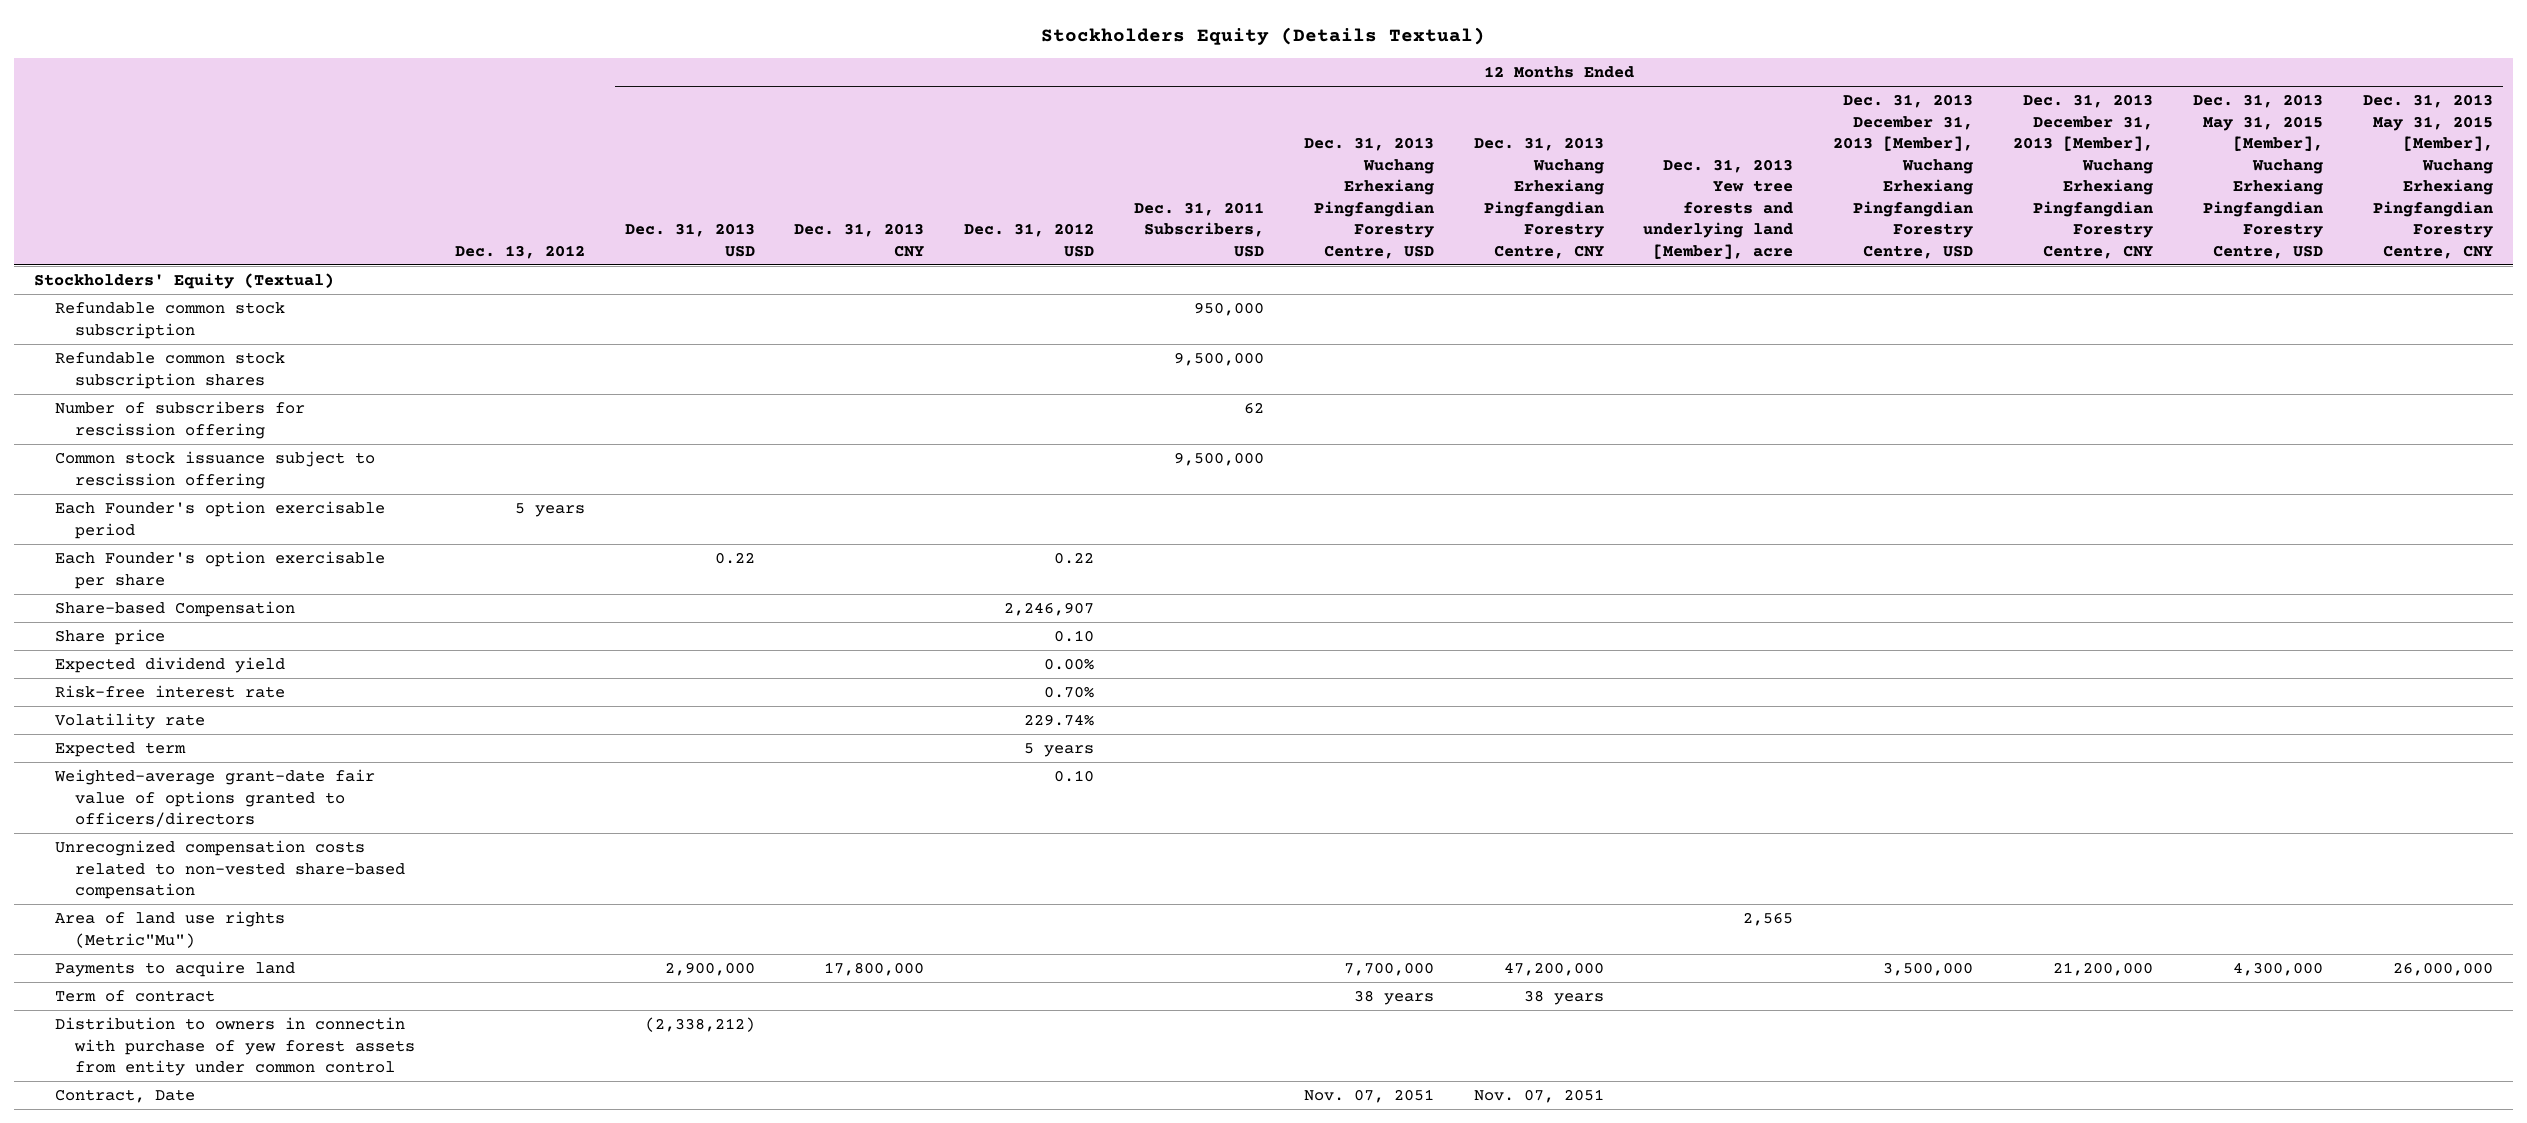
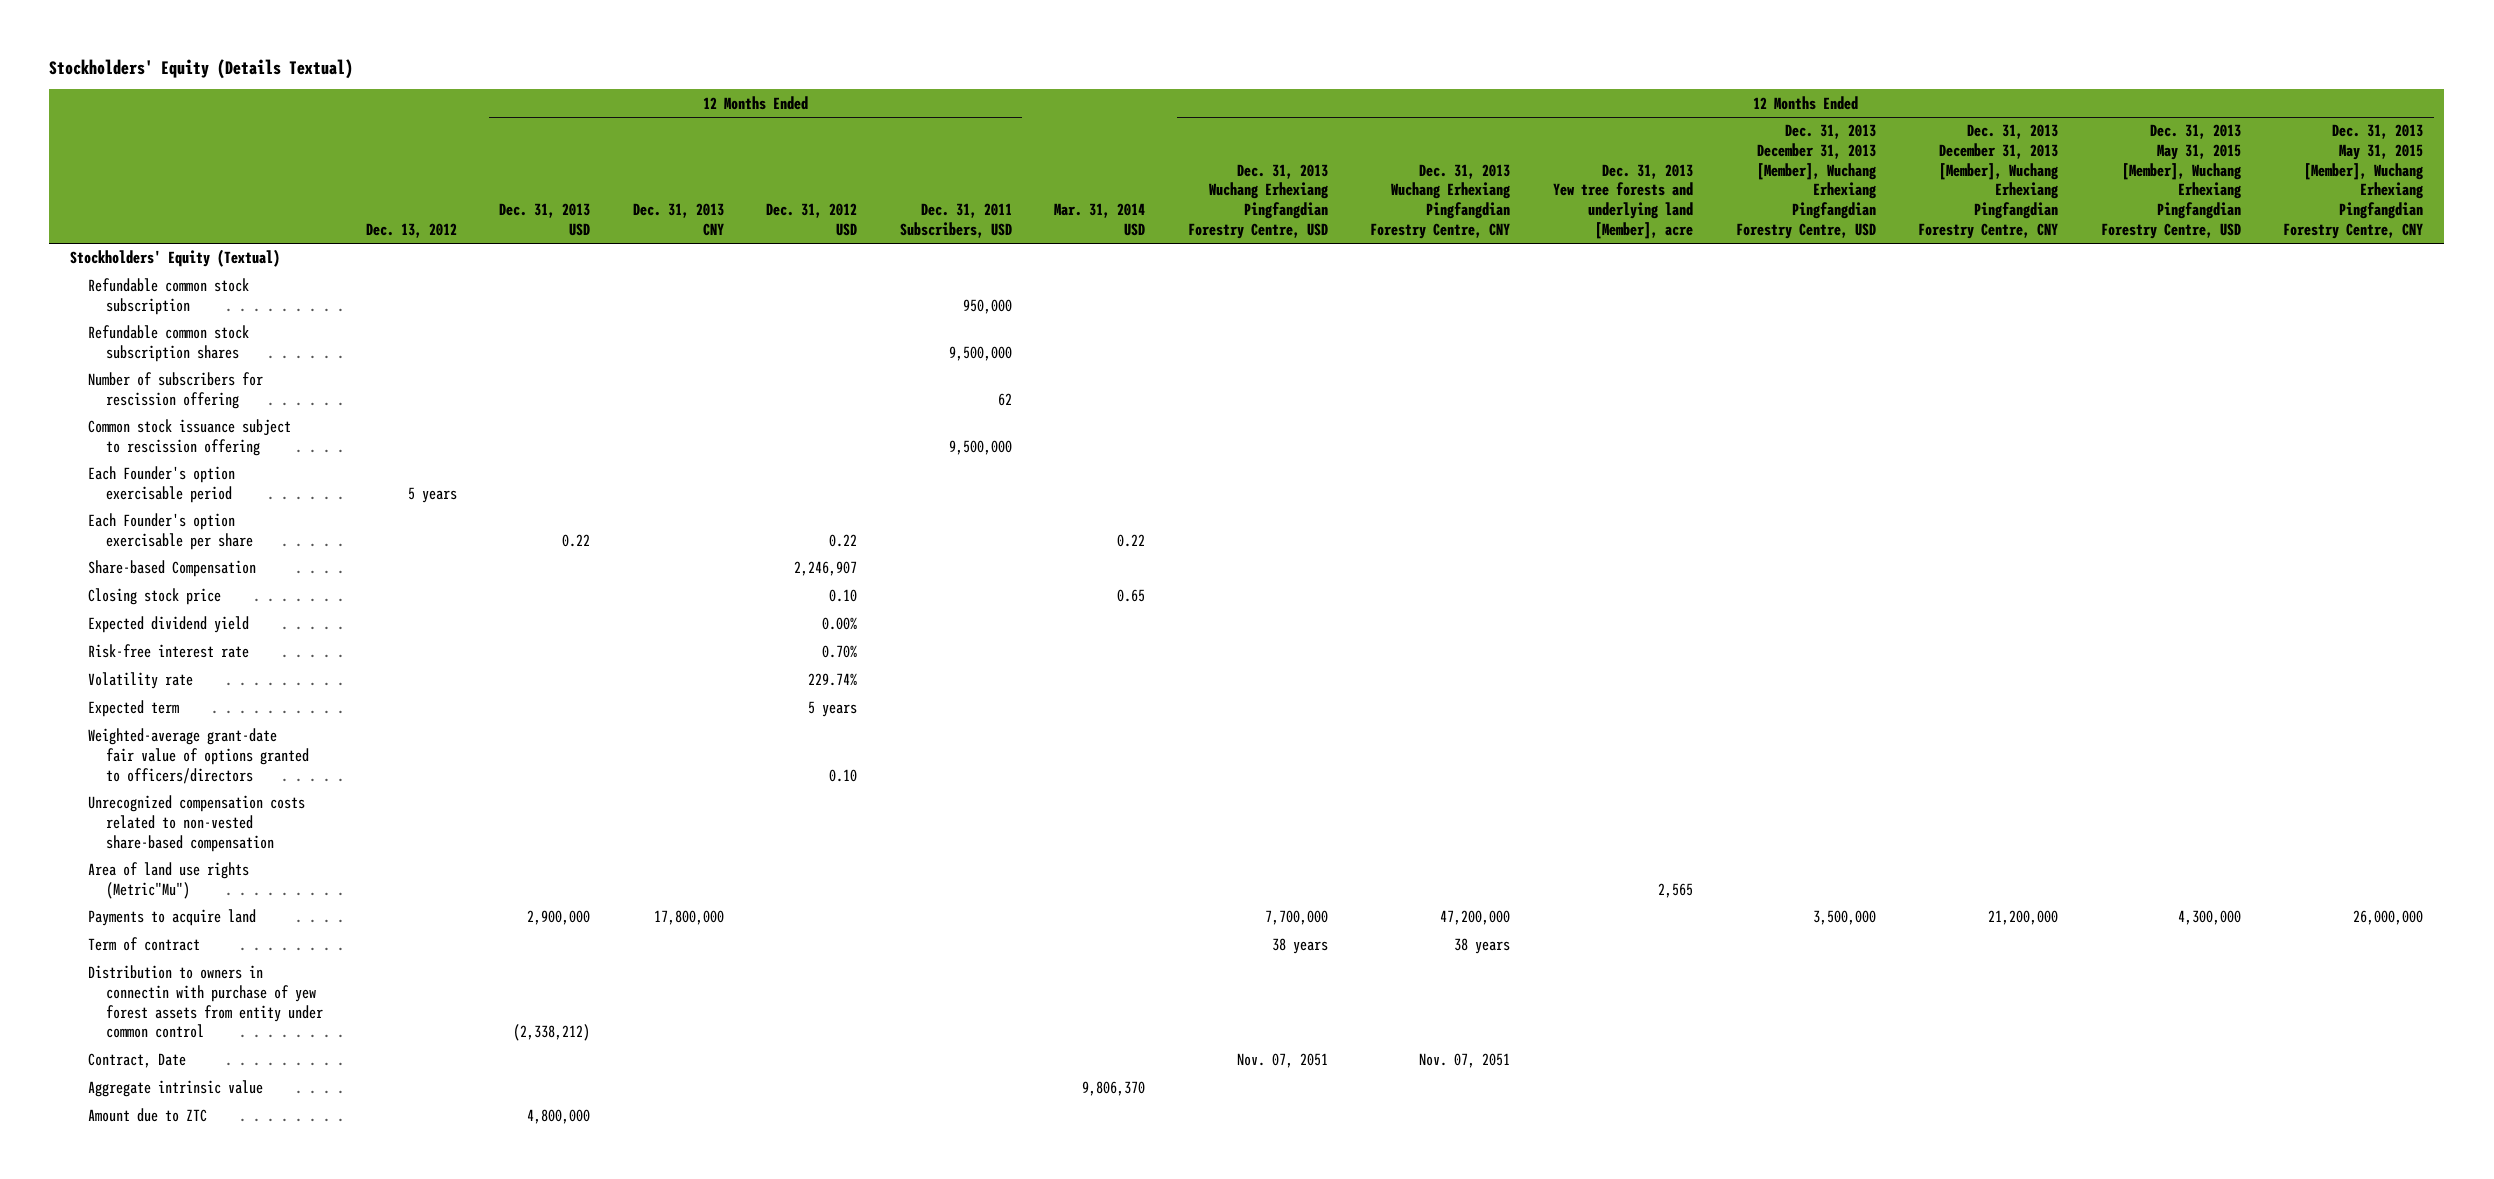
[1041,26,1486,45] Stockholders Equity (Details Textual) -> [49,58,354,79] Stockholders' Equity (Details Textual)
none -> [1054,203,1146,236] Mar. 31, 2014 USD
[54,629,165,646] Share price -> [88,588,222,606] Closing stock price
none -> [88,1080,264,1098] Aggregate intrinsic value
none -> [88,1108,208,1123] Amount due to ZTC

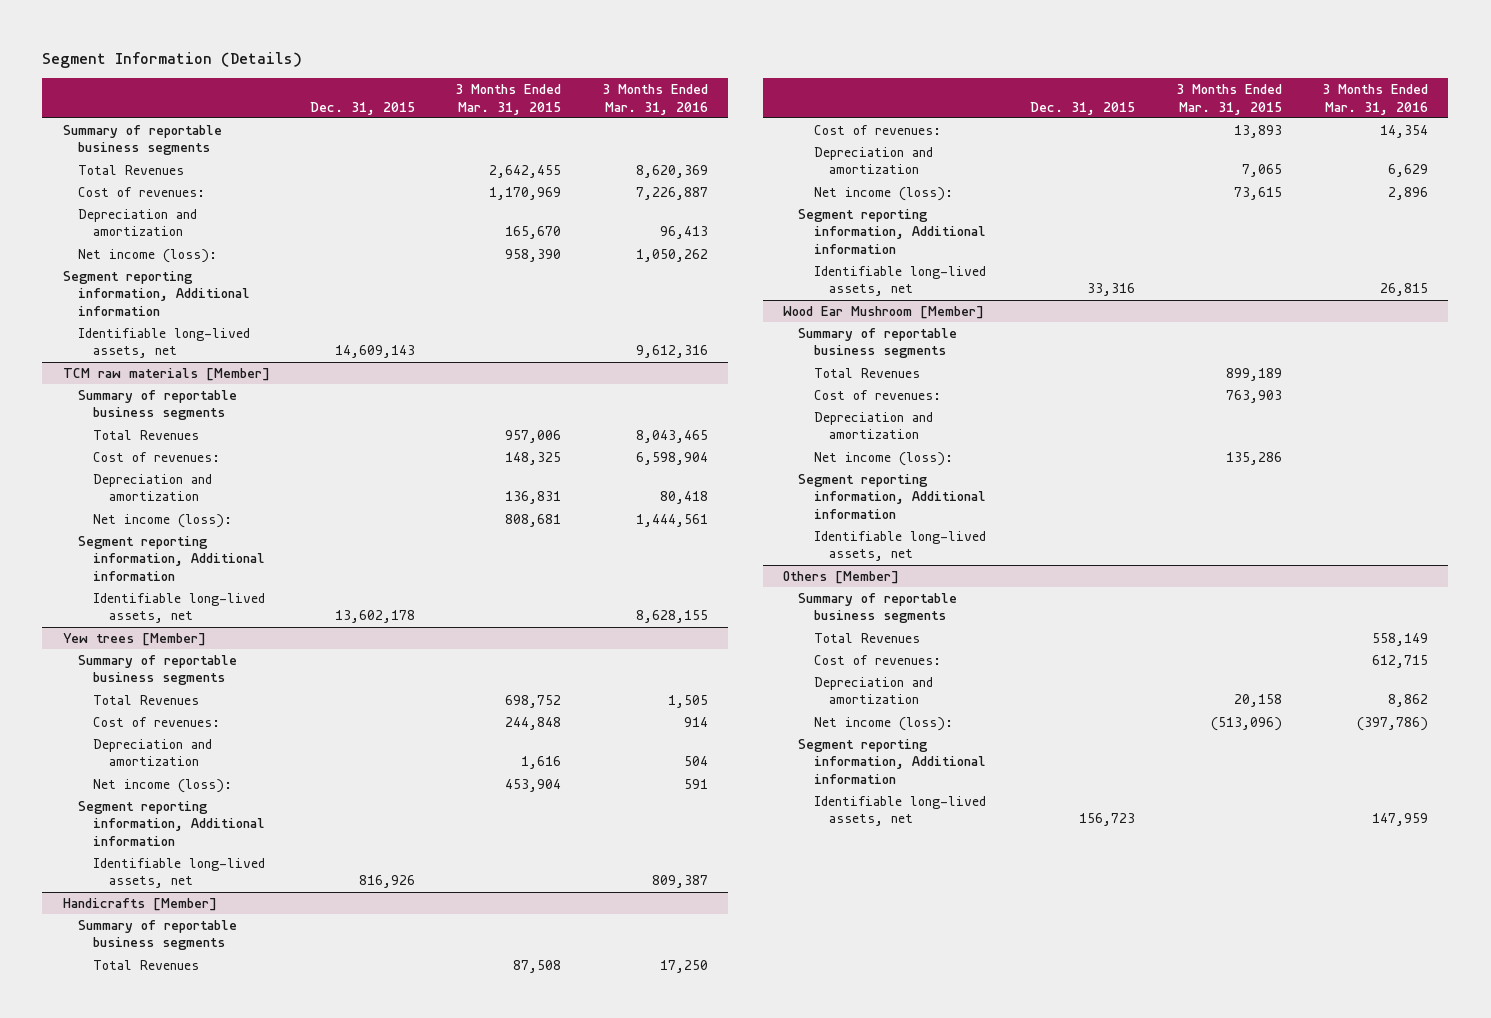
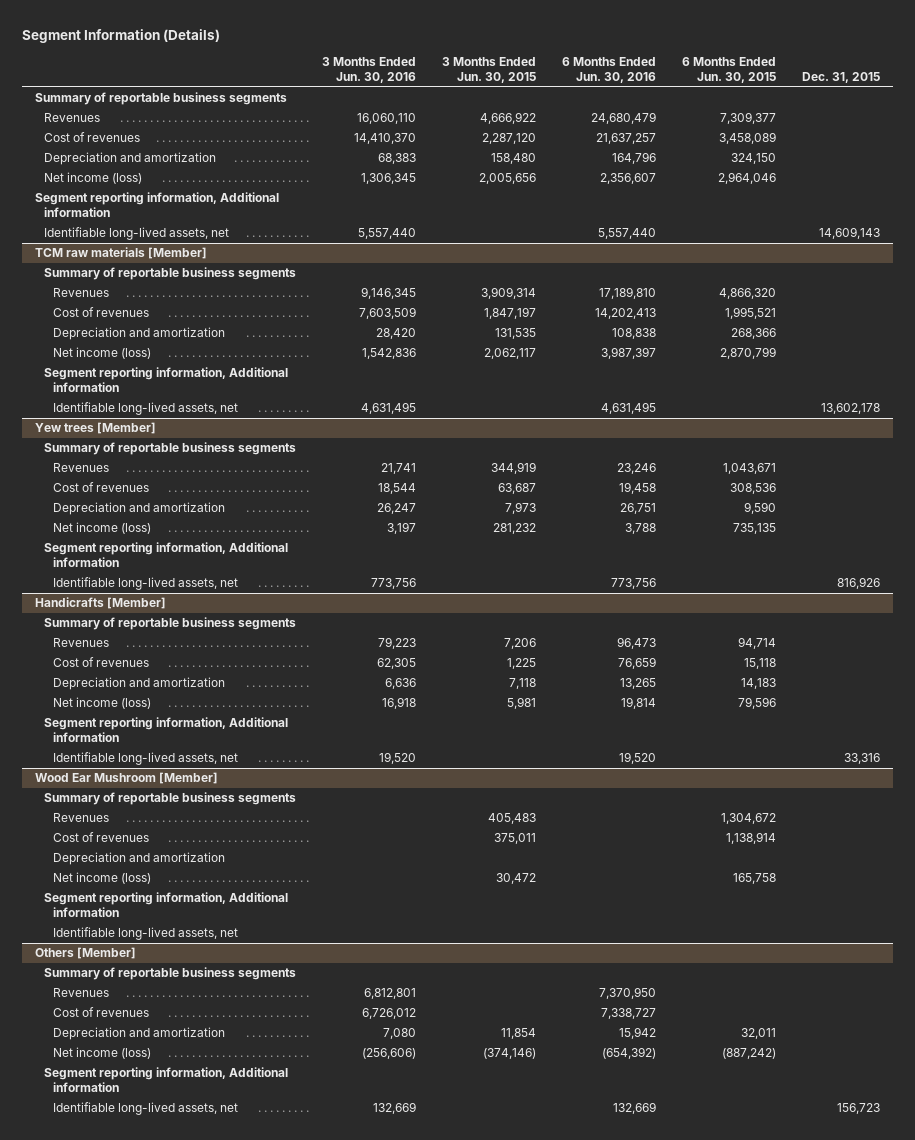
[455,83,562,115] 3 Months Ended Mar. 31, 2015 -> none
[601,83,708,115] 3 Months Ended Mar. 31, 2016 -> none
none -> [321,56,416,84] 3 Months Ended Jun. 30, 2016
none -> [441,56,536,84] 3 Months Ended Jun. 30, 2015
none -> [562,56,657,84] 6 Months Ended Jun. 30, 2016
none -> [682,56,777,84] 6 Months Ended Jun. 30, 2015
[78,164,185,175] Total Revenues -> [43,113,100,123] Revenues
[78,186,206,197] Cost of revenues: -> [43,132,140,143] Cost of revenues
[78,248,218,263] Net income (loss): -> [43,172,142,185] Net income (loss)
[93,429,200,440] Total Revenues -> [52,288,109,298] Revenues
[93,451,221,462] Cost of revenues: -> [52,307,149,318] Cost of revenues
[93,513,233,528] Net income (loss): -> [52,347,151,360] Net income (loss)
[93,694,200,705] Total Revenues -> [52,463,109,473] Revenues
[93,716,221,727] Cost of revenues: -> [52,482,149,493] Cost of revenues
[93,778,233,793] Net income (loss): -> [52,522,151,535] Net income (loss)
[93,959,200,970] Total Revenues -> [52,638,109,648] Revenues
[813,124,941,135] Cost of revenues: -> [52,657,149,668] Cost of revenues
[813,186,953,201] Net income (loss): -> [52,697,151,710] Net income (loss)
[813,367,920,378] Total Revenues -> [52,813,109,823] Revenues
[813,389,941,400] Cost of revenues: -> [52,832,149,843] Cost of revenues
[813,451,953,466] Net income (loss): -> [52,872,151,885] Net income (loss)
[813,632,920,643] Total Revenues -> [52,988,109,998] Revenues
[813,654,941,665] Cost of revenues: -> [52,1007,149,1018] Cost of revenues
[813,716,953,731] Net income (loss): -> [52,1047,151,1060] Net income (loss)

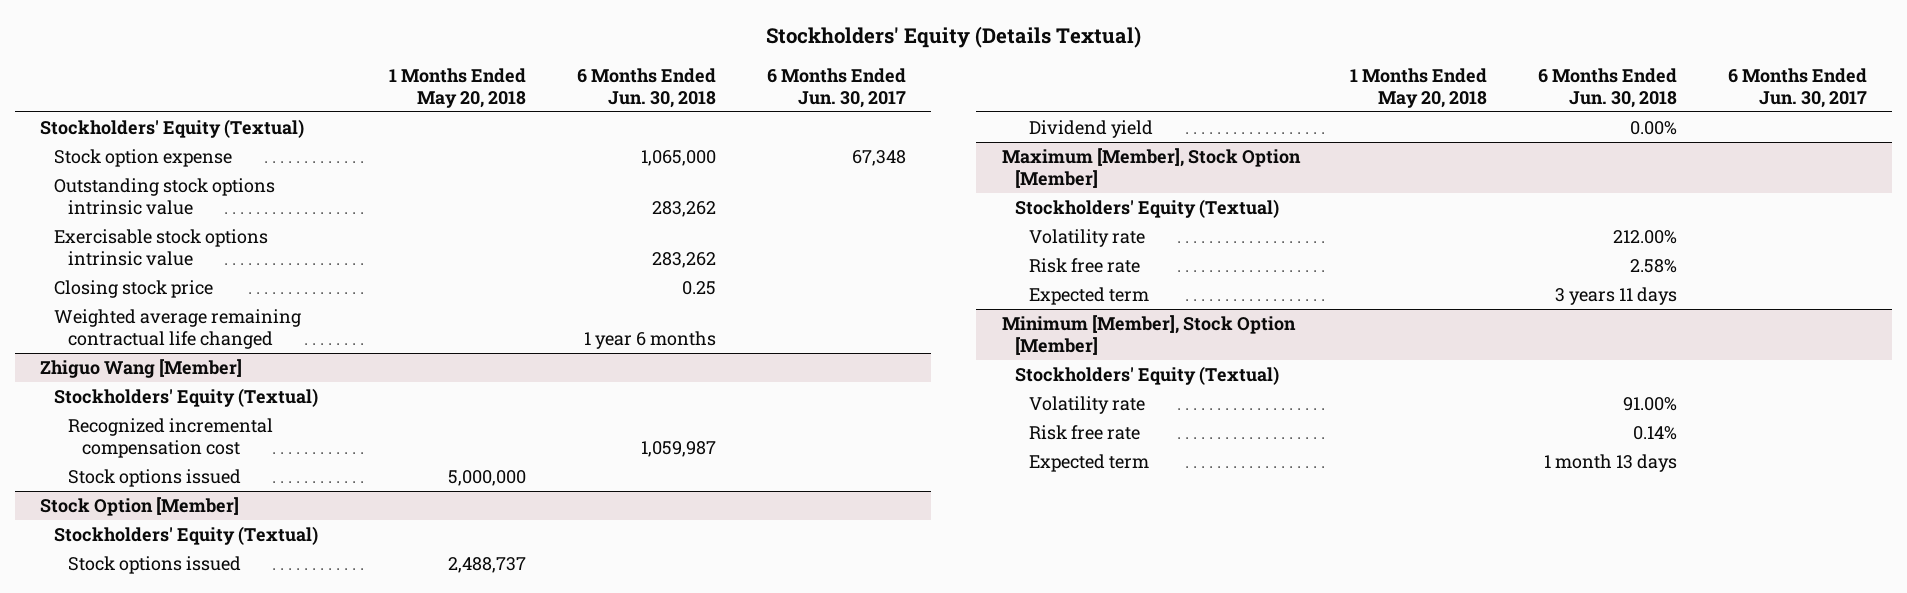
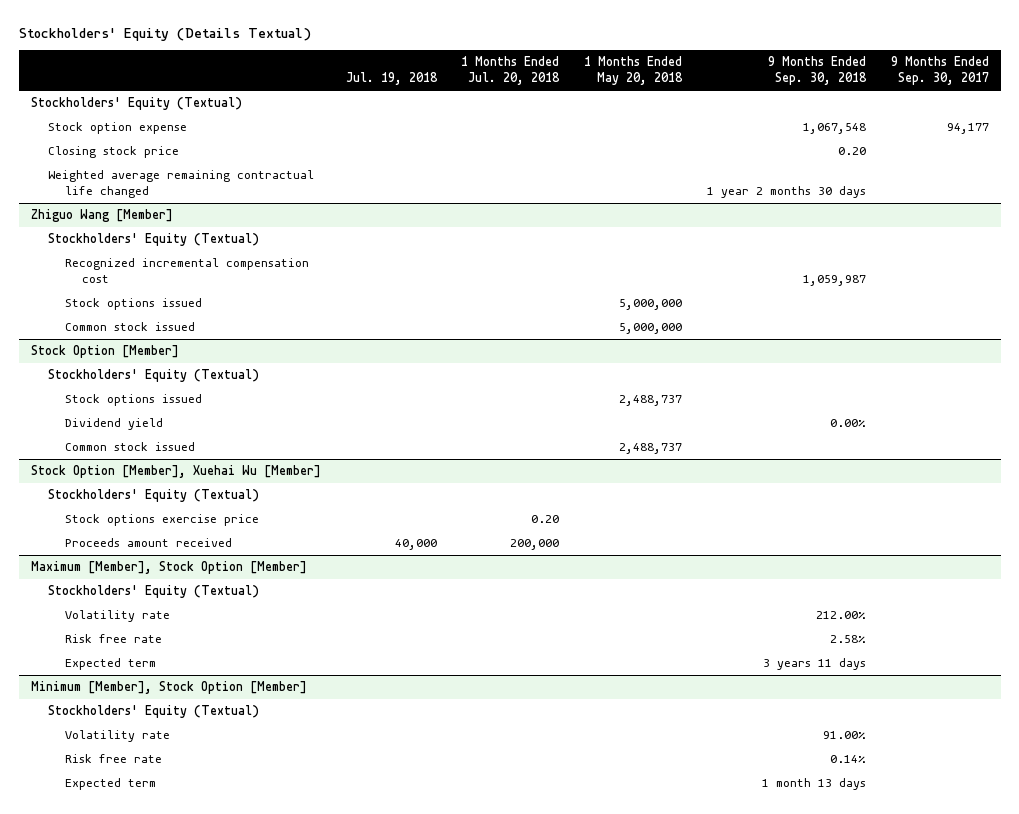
[577,67,717,108] 6 Months Ended Jun. 30, 2018 -> none
[766,67,906,108] 6 Months Ended Jun. 30, 2017 -> none
none -> [345,72,438,86] Jul. 19, 2018
none -> [461,56,561,86] 1 Months Ended Jul. 20, 2018
none -> [767,56,867,86] 9 Months Ended Sep. 30, 2018
none -> [890,56,989,86] 9 Months Ended Sep. 30, 2017
[54,177,276,216] Outstanding stock options intrinsic value -> none
[54,228,269,267] Exercisable stock options intrinsic value -> none
none -> [64,322,195,332] Common stock issued
none -> [64,442,195,452] Common stock issued
none -> [30,465,321,479] Stock Option [Member], Xuehai Wu [Member]
none -> [47,489,259,503] Stockholders' Equity (Textual)
none -> [64,514,259,527] Stock options exercise price
none -> [64,538,232,548] Proceeds amount received

